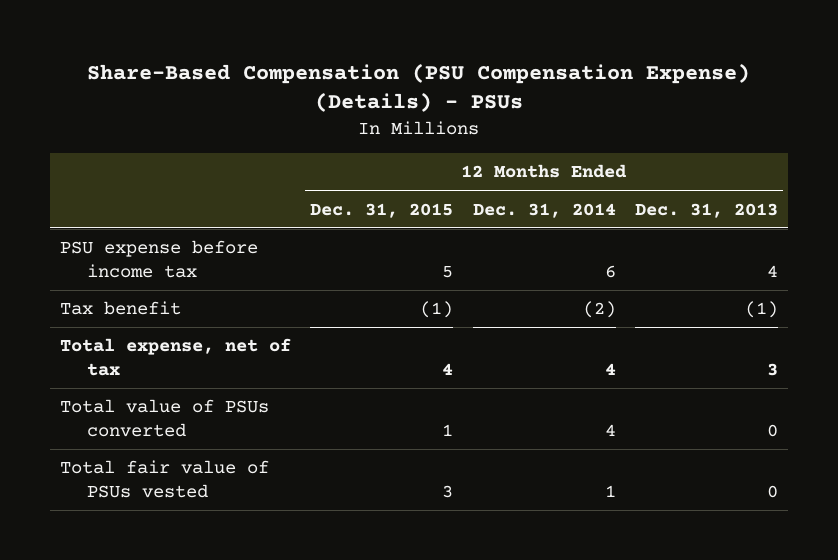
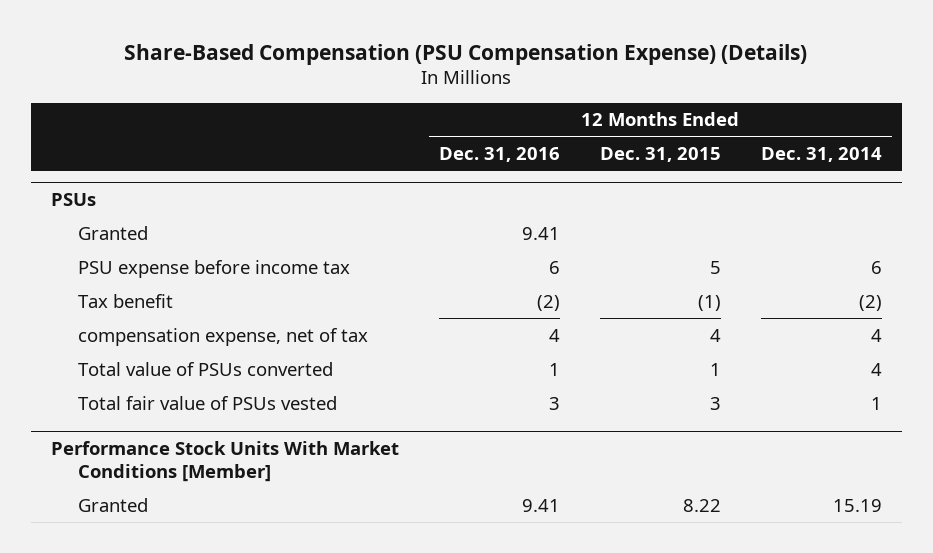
[86,63,750,113] Share-Based Compensation (PSU Compensation Expense) (Details) - PSUs -> [124,43,808,65] Share-Based Compensation (PSU Compensation Expense) (Details)
[635,202,779,218] Dec. 31, 2013 -> none
none -> [438,147,560,163] Dec. 31, 2016
none -> [51,192,97,206] PSUs
none -> [78,225,149,240] Granted
[59,338,291,377] Total expense, net of tax -> [78,327,369,346] compensation expense, net of tax
none -> [51,440,400,482] Performance Stock Units With Market Conditions [Member]
none -> [78,497,149,512] Granted

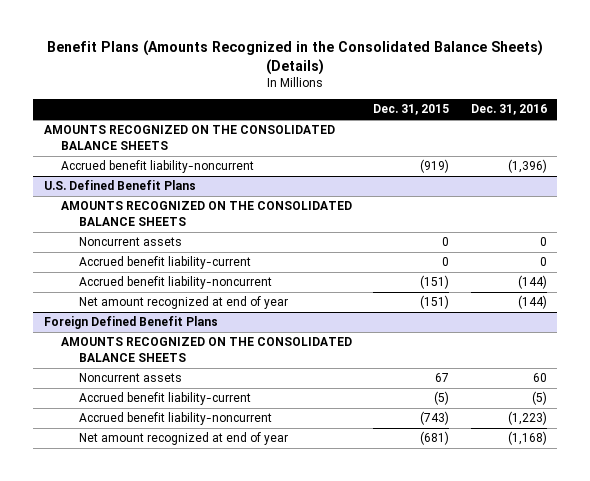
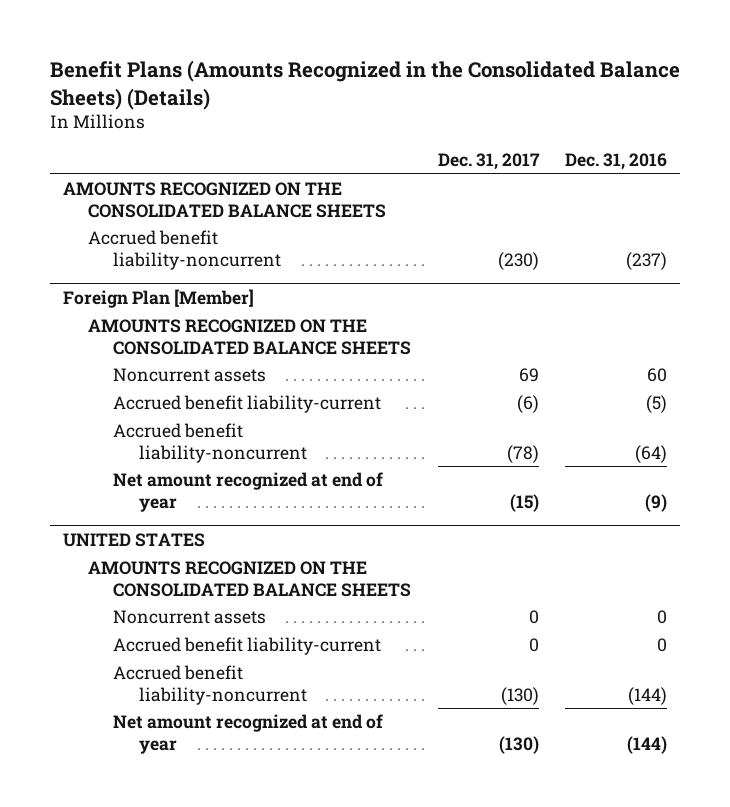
[373,104,450,116] Dec. 31, 2015 -> none
none -> [437,153,540,171] Dec. 31, 2017
[43,180,196,191] U.S. Defined Benefit Plans -> none
[507,159,547,174] (1,396) -> [625,251,667,270] (237)
none -> [63,289,255,309] Foreign Plan [Member]
none -> [113,368,267,383] Noncurrent assets
none -> [113,395,382,414] Accrued benefit liability-current
none -> [113,423,307,463] Accrued benefit liability-noncurrent
none -> [113,472,384,512] Net amount recognized at end of year
none -> [63,533,206,548] UNITED STATES
none -> [88,561,412,597] AMOUNTS RECOGNIZED ON THE CONSOLIDATED BALANCE SHEETS
[43,316,218,330] Foreign Defined Benefit Plans -> none
[61,337,353,362] AMOUNTS RECOGNIZED ON THE CONSOLIDATED BALANCE SHEETS -> none
[78,373,182,383] Noncurrent assets -> none
[78,392,251,406] Accrued benefit liability-current -> none
[78,412,272,426] Accrued benefit liability-noncurrent -> none
[78,432,288,446] Net amount recognized at end of year -> none

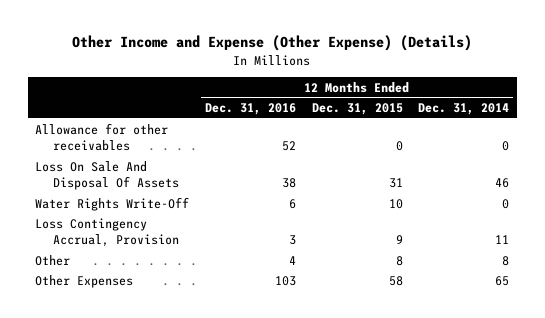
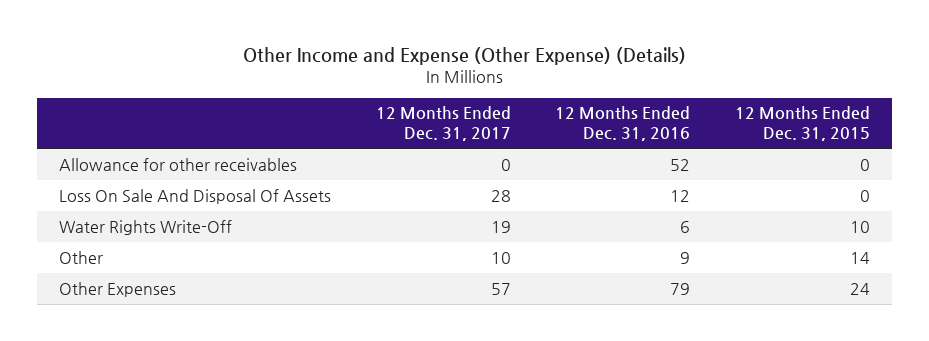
[418,102,510,115] Dec. 31, 2014 -> none
none -> [375,106,511,142] 12 Months Ended Dec. 31, 2017
[282,178,297,189] 38 -> [670,189,691,202] 12
[388,178,403,189] 31 -> [859,189,870,202] 0
[35,217,179,248] Loss Contingency Accrual, Provision -> none
[289,255,297,265] 4 -> [680,251,691,264] 9
[395,255,403,266] 8 -> [849,251,870,264] 14
[275,275,297,286] 103 -> [670,282,691,295] 79
[388,275,403,286] 58 -> [849,282,870,295] 24

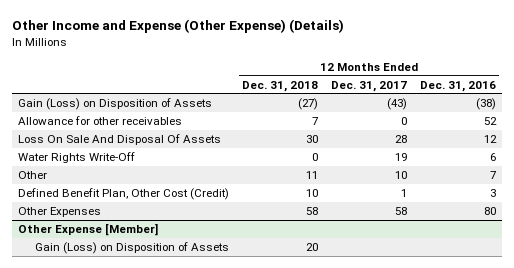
[734,106,870,142] 12 Months Ended Dec. 31, 2015 -> none
none -> [242,80,319,92] Dec. 31, 2018
none -> [18,98,213,111] Gain (Loss) on Disposition of Assets
[680,251,691,264] 9 -> [489,171,496,180] 7
none -> [18,188,230,201] Defined Benefit Plan, Other Cost (Credit)
[490,282,511,295] 57 -> [394,207,407,216] 58
[670,282,691,295] 79 -> [483,207,496,216] 80
none -> [18,223,159,237] Other Expense [Member]
none -> [34,242,229,255] Gain (Loss) on Disposition of Assets

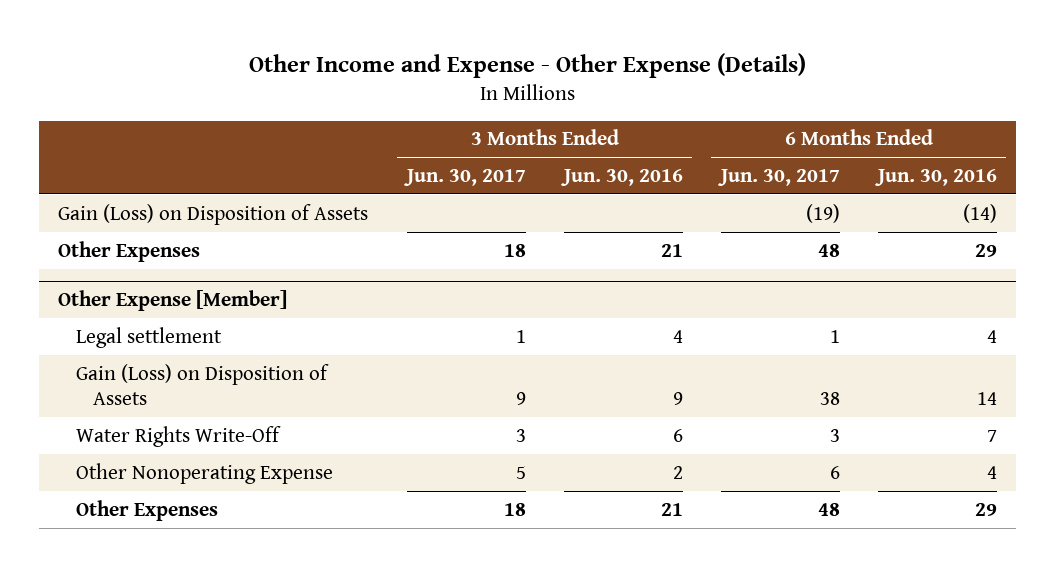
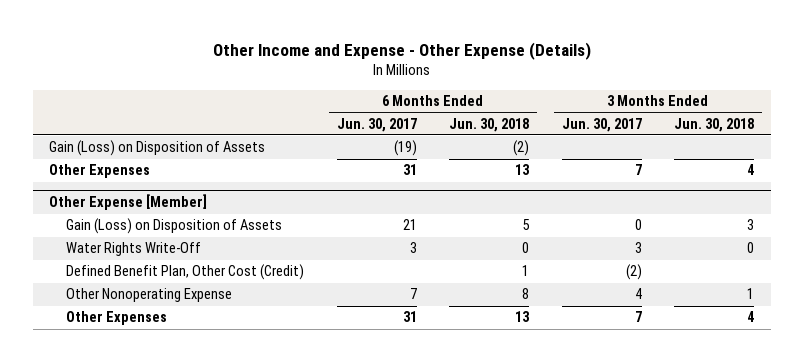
[560,168,683,186] Jun. 30, 2016 -> none
[874,168,997,186] Jun. 30, 2016 -> none
none -> [449,117,530,132] Jun. 30, 2018
none -> [674,117,755,132] Jun. 30, 2018
[503,243,526,257] 18 -> [634,164,642,176] 7
[817,243,840,257] 48 -> [402,164,417,176] 31
[75,326,222,348] Legal settlement -> none
[515,392,526,406] 9 -> [634,219,642,231] 0
[819,392,840,406] 38 -> [402,219,417,231] 21
none -> [66,264,305,281] Defined Benefit Plan, Other Cost (Credit)
[515,465,526,479] 5 -> [634,288,642,300] 4
[829,465,840,479] 6 -> [409,288,417,300] 7
[503,502,526,516] 18 -> [634,311,642,323] 7
[817,502,840,516] 48 -> [402,311,417,323] 31

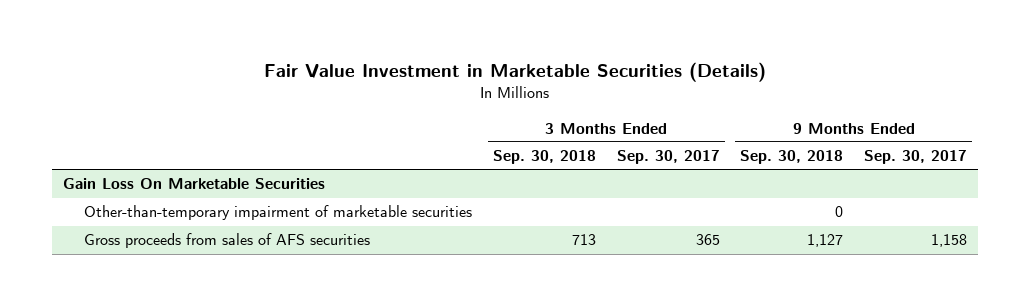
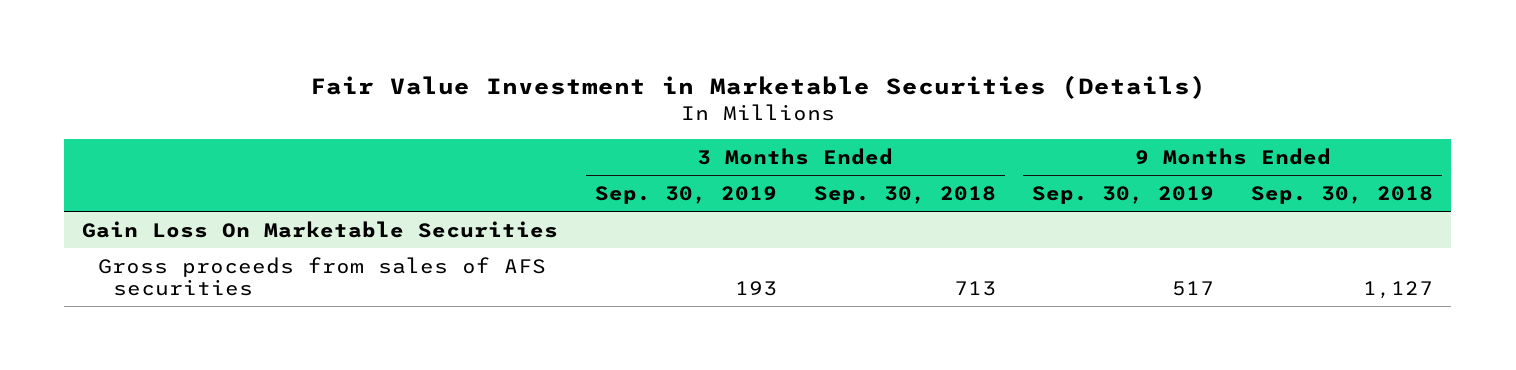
[616,150,720,165] Sep. 30, 2017 -> none
[864,150,968,165] Sep. 30, 2017 -> none
none -> [595,185,778,204] Sep. 30, 2019
none -> [1032,185,1215,204] Sep. 30, 2019
[84,205,473,221] Other-than-temporary impairment of marketable securities -> none

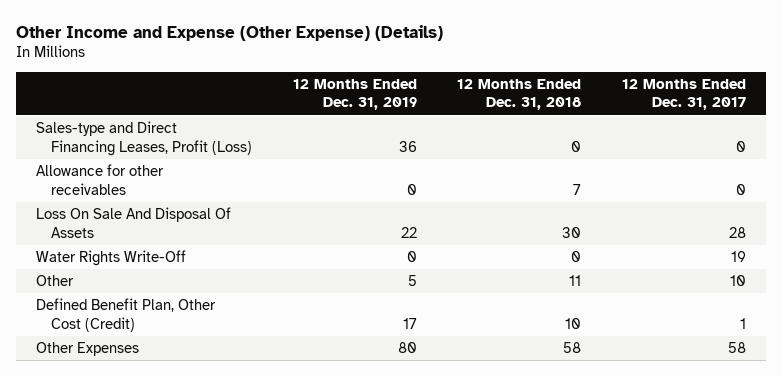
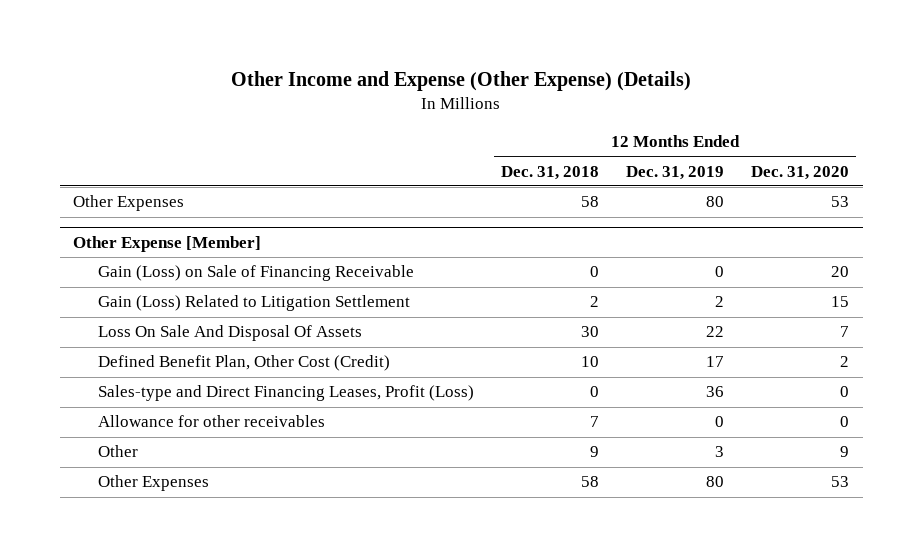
[621,78,746,111] 12 Months Ended Dec. 31, 2017 -> none
none -> [751,165,850,180] Dec. 31, 2020
[35,121,253,156] Sales-type and Direct Financing Leases, Profit (Loss) -> none
[35,164,164,195] Allowance for other receivables -> none
none -> [73,195,185,212] Other Expenses
none -> [73,235,262,252] Other Expense [Member]
none -> [97,265,414,282] Gain (Loss) on Sale of Financing Receivable
none -> [97,295,410,312] Gain (Loss) Related to Litigation Settlement
[35,250,186,267] Water Rights Write-Off -> none
[35,275,74,287] Other -> none
none -> [97,385,474,402] Sales-type and Direct Financing Leases, Profit (Loss)
none -> [97,415,325,428] Allowance for other receivables
none -> [97,445,138,458] Other

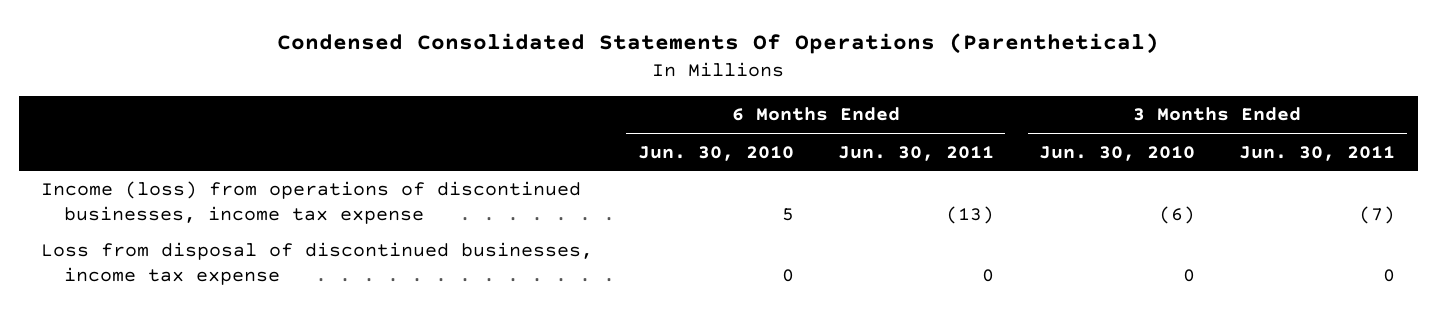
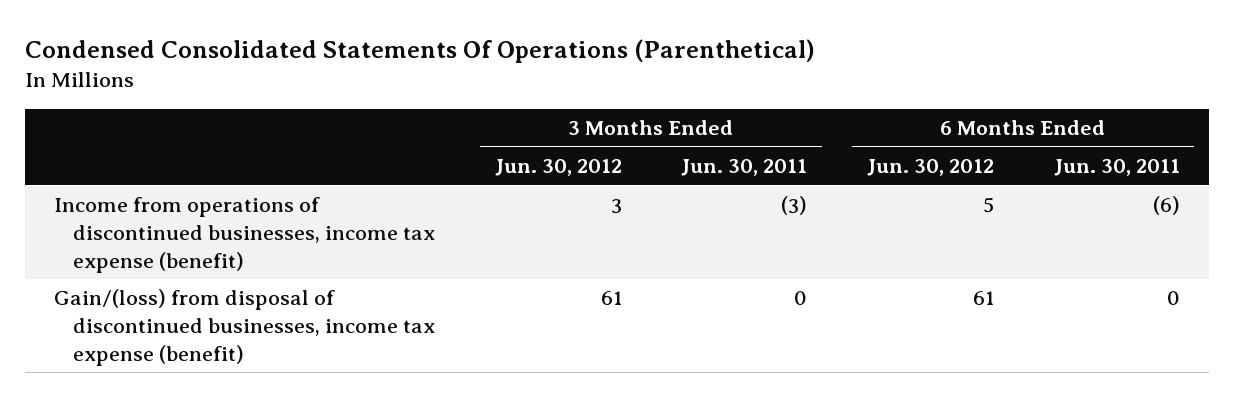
[637,145,794,161] Jun. 30, 2010 -> none
[1038,145,1195,161] Jun. 30, 2010 -> none
none -> [494,159,622,177] Jun. 30, 2012
none -> [866,159,994,177] Jun. 30, 2012
[41,181,582,224] Income (loss) from operations of discontinued businesses, income tax expense -> [54,197,436,273] Income from operations of discontinued businesses, income tax expense (benefit)
[946,205,995,224] (13) -> [1152,196,1180,216] (6)
[1359,205,1396,224] (7) -> [781,196,808,216] (3)
[41,242,594,285] Loss from disposal of discontinued businesses, income tax expense -> [54,289,436,366] Gain/(loss) from disposal of discontinued businesses, income tax expense (benefit)

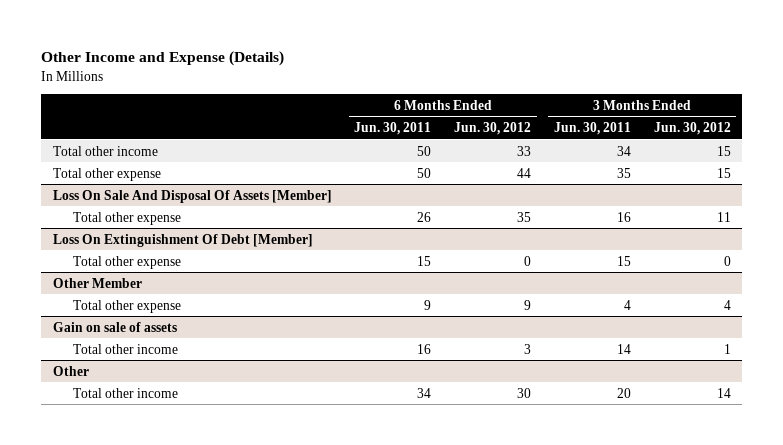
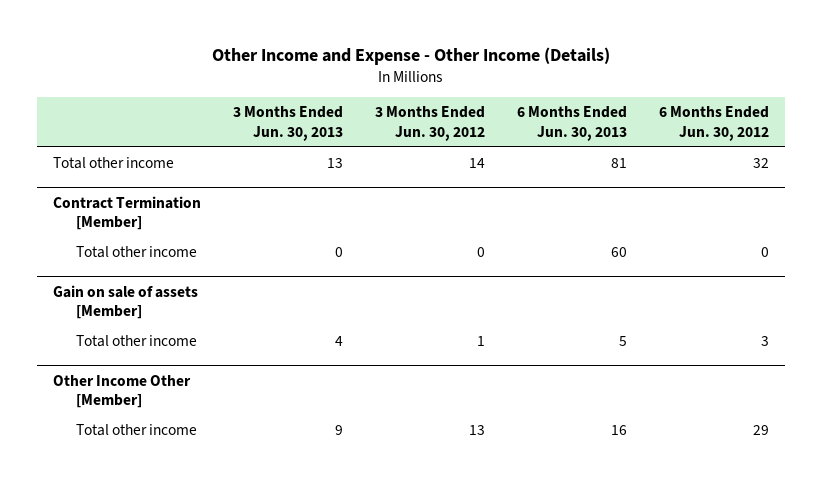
[41,51,285,67] Other Income and Expense (Details) -> [212,47,611,66] Other Income and Expense - Other Income (Details)
[354,121,432,135] Jun. 30, 2011 -> none
[553,121,631,135] Jun. 30, 2011 -> none
none -> [233,106,344,141] 3 Months Ended Jun. 30, 2013
none -> [517,106,628,141] 6 Months Ended Jun. 30, 2013
[52,167,161,181] Total other expense -> none
[52,189,332,203] Loss On Sale And Disposal Of Assets [Member] -> none
[72,211,181,225] Total other expense -> none
[52,233,313,247] Loss On Extinguishment Of Debt [Member] -> none
[52,277,142,288] Other Member -> none
[72,299,181,313] Total other expense -> none
[517,145,532,156] 33 -> [753,158,770,169] 32
[716,145,731,156] 15 -> [469,158,486,169] 14
none -> [53,195,202,230] Contract Termination [Member]
[72,255,181,269] Total other expense -> [76,246,198,259] Total other income
[52,321,177,332] Gain on sale of assets -> [53,284,199,319] Gain on sale of assets [Member]
[52,365,89,376] Other -> none
none -> [53,374,192,408] Other Income Other [Member]
[517,387,532,398] 30 -> [753,425,770,436] 29
[716,387,731,398] 14 -> [469,425,486,436] 13

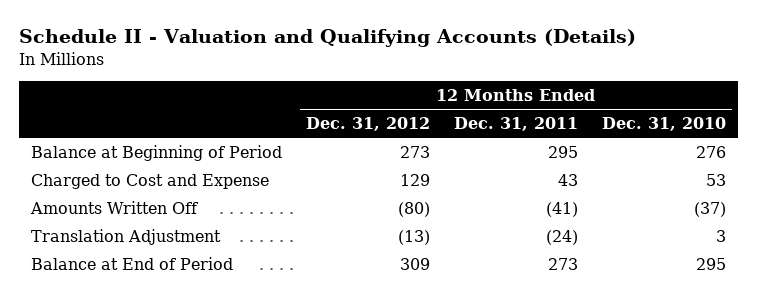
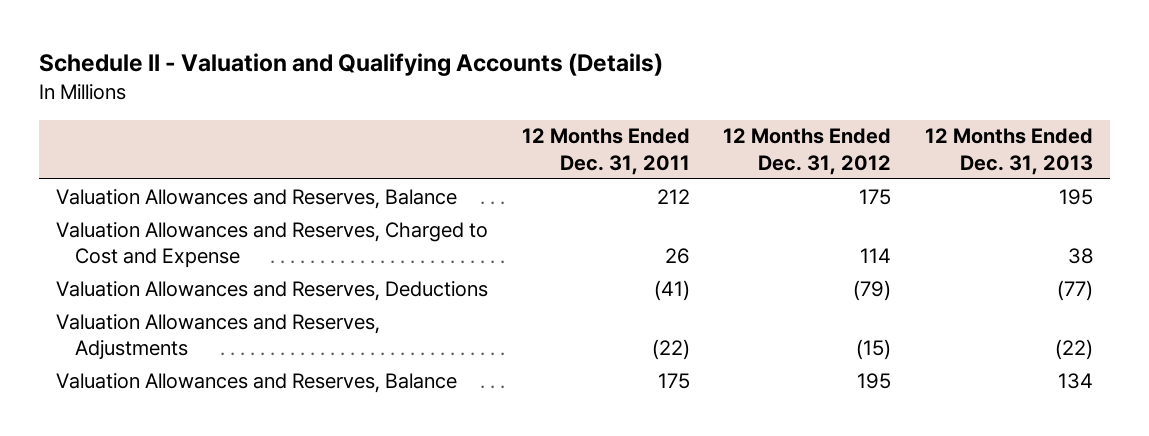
[601,117,726,132] Dec. 31, 2010 -> none
none -> [925,128,1094,175] 12 Months Ended Dec. 31, 2013
[30,144,282,161] Balance at Beginning of Period -> none
[29,200,198,214] Amounts Written Off -> none
[30,228,221,245] Translation Adjustment -> none
[30,256,233,270] Balance at End of Period -> none
none -> [55,188,457,209] Valuation Allowances and Reserves, Balance
[30,173,269,189] Charged to Cost and Expense -> [55,221,488,269] Valuation Allowances and Reserves, Charged to Cost and Expense
[399,173,430,186] 129 -> [860,248,892,264] 114
[557,173,578,186] 43 -> [664,248,690,265] 26
none -> [55,280,488,301] Valuation Allowances and Reserves, Deductions
none -> [55,313,380,361] Valuation Allowances and Reserves, Adjustments
none -> [55,372,457,393] Valuation Allowances and Reserves, Balance

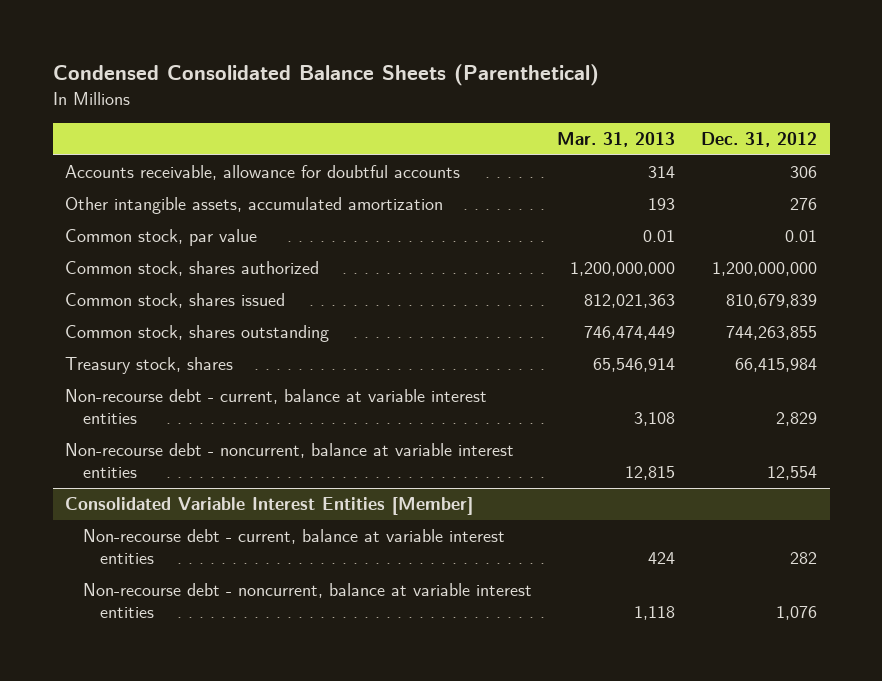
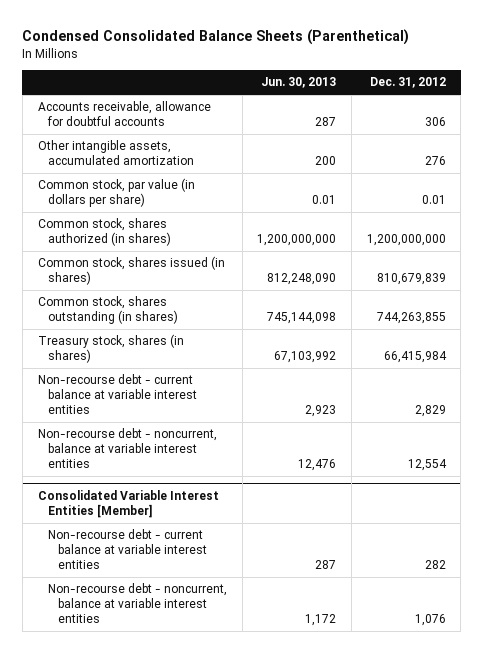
[557,132,676,148] Mar. 31, 2013 -> none
none -> [261,77,337,89] Jun. 30, 2013
[65,229,258,247] Common stock, par value -> [37,178,195,208] Common stock, par value (in dollars per share)
[65,261,320,277] Common stock, shares authorized -> [37,218,171,247] Common stock, shares authorized (in shares)
[65,293,286,309] Common stock, shares issued -> [37,256,225,286] Common stock, shares issued (in shares)
[65,325,330,343] Common stock, shares outstanding -> [37,296,178,325] Common stock, shares outstanding (in shares)
[65,357,234,375] Treasury stock, shares -> [37,334,184,364] Treasury stock, shares (in shares)
[65,389,488,425] Non-recourse debt - current, balance at variable interest entities -> [37,374,197,415] Non-recourse debt - current balance at variable interest entities
[82,529,505,565] Non-recourse debt - current, balance at variable interest entities -> [47,529,208,570] Non-recourse debt - current balance at variable interest entities

